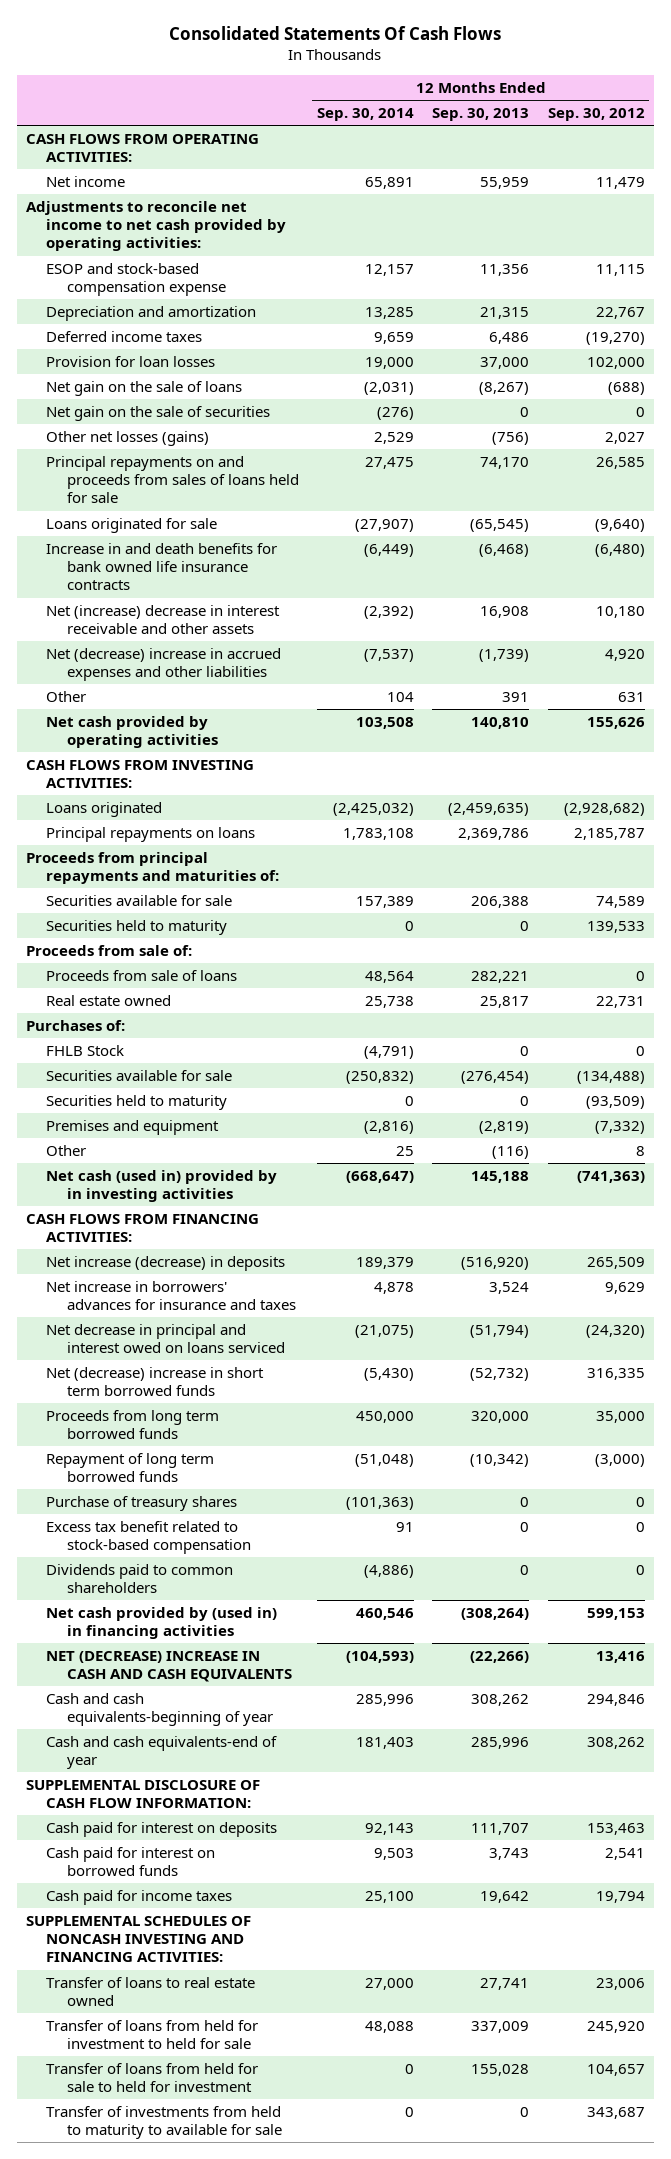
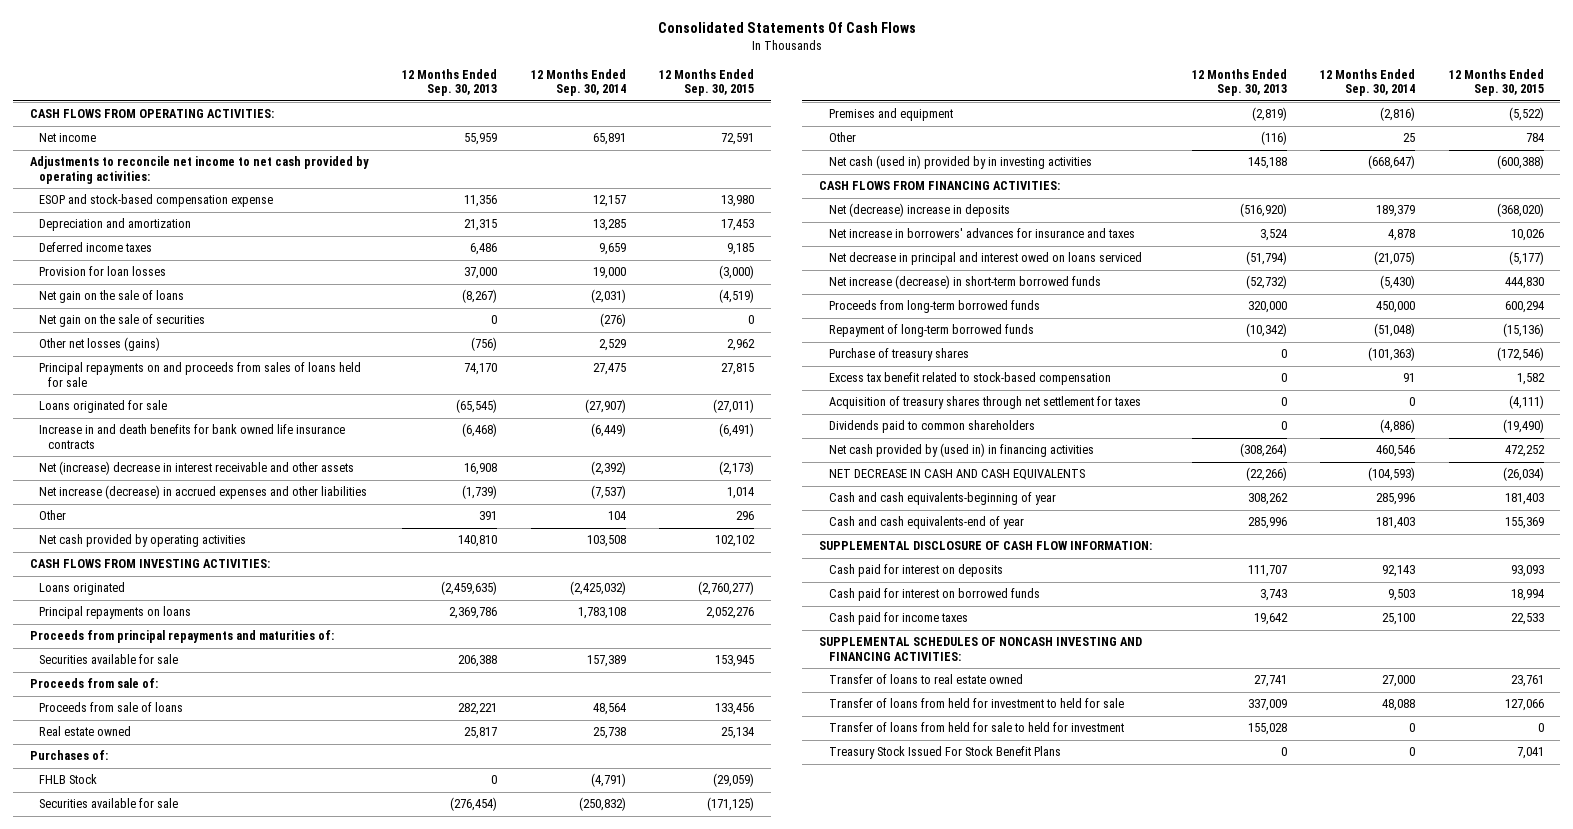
[547,107,645,121] Sep. 30, 2012 -> none
none -> [659,68,755,97] 12 Months Ended Sep. 30, 2015
[46,647,282,682] Net (decrease) increase in accrued expenses and other liabilities -> [38,485,367,500] Net increase (decrease) in accrued expenses and other liabilities
[46,919,228,935] Securities held to maturity -> none
[46,1094,228,1110] Securities held to maturity -> none
[46,1255,286,1271] Net increase (decrease) in deposits -> [828,203,1010,218] Net (decrease) increase in deposits
[46,1366,265,1397] Net (decrease) increase in short term borrowed funds -> [828,275,1101,290] Net increase (decrease) in short-term borrowed funds
[46,1409,220,1440] Proceeds from long term borrowed funds -> [828,300,1040,314] Proceeds from long-term borrowed funds
[46,1452,215,1483] Repayment of long term borrowed funds -> [828,324,1034,338] Repayment of long-term borrowed funds
none -> [828,396,1141,410] Acquisition of treasury shares through net settlement for taxes
[46,1650,292,1683] NET (DECREASE) INCREASE IN CASH AND CASH EQUIVALENTS -> [828,469,1085,481] NET DECREASE IN CASH AND CASH EQUIVALENTS
[46,2105,282,2140] Transfer of investments from held to maturity to available for sale -> none
none -> [828,746,1061,760] Treasury Stock Issued For Stock Benefit Plans

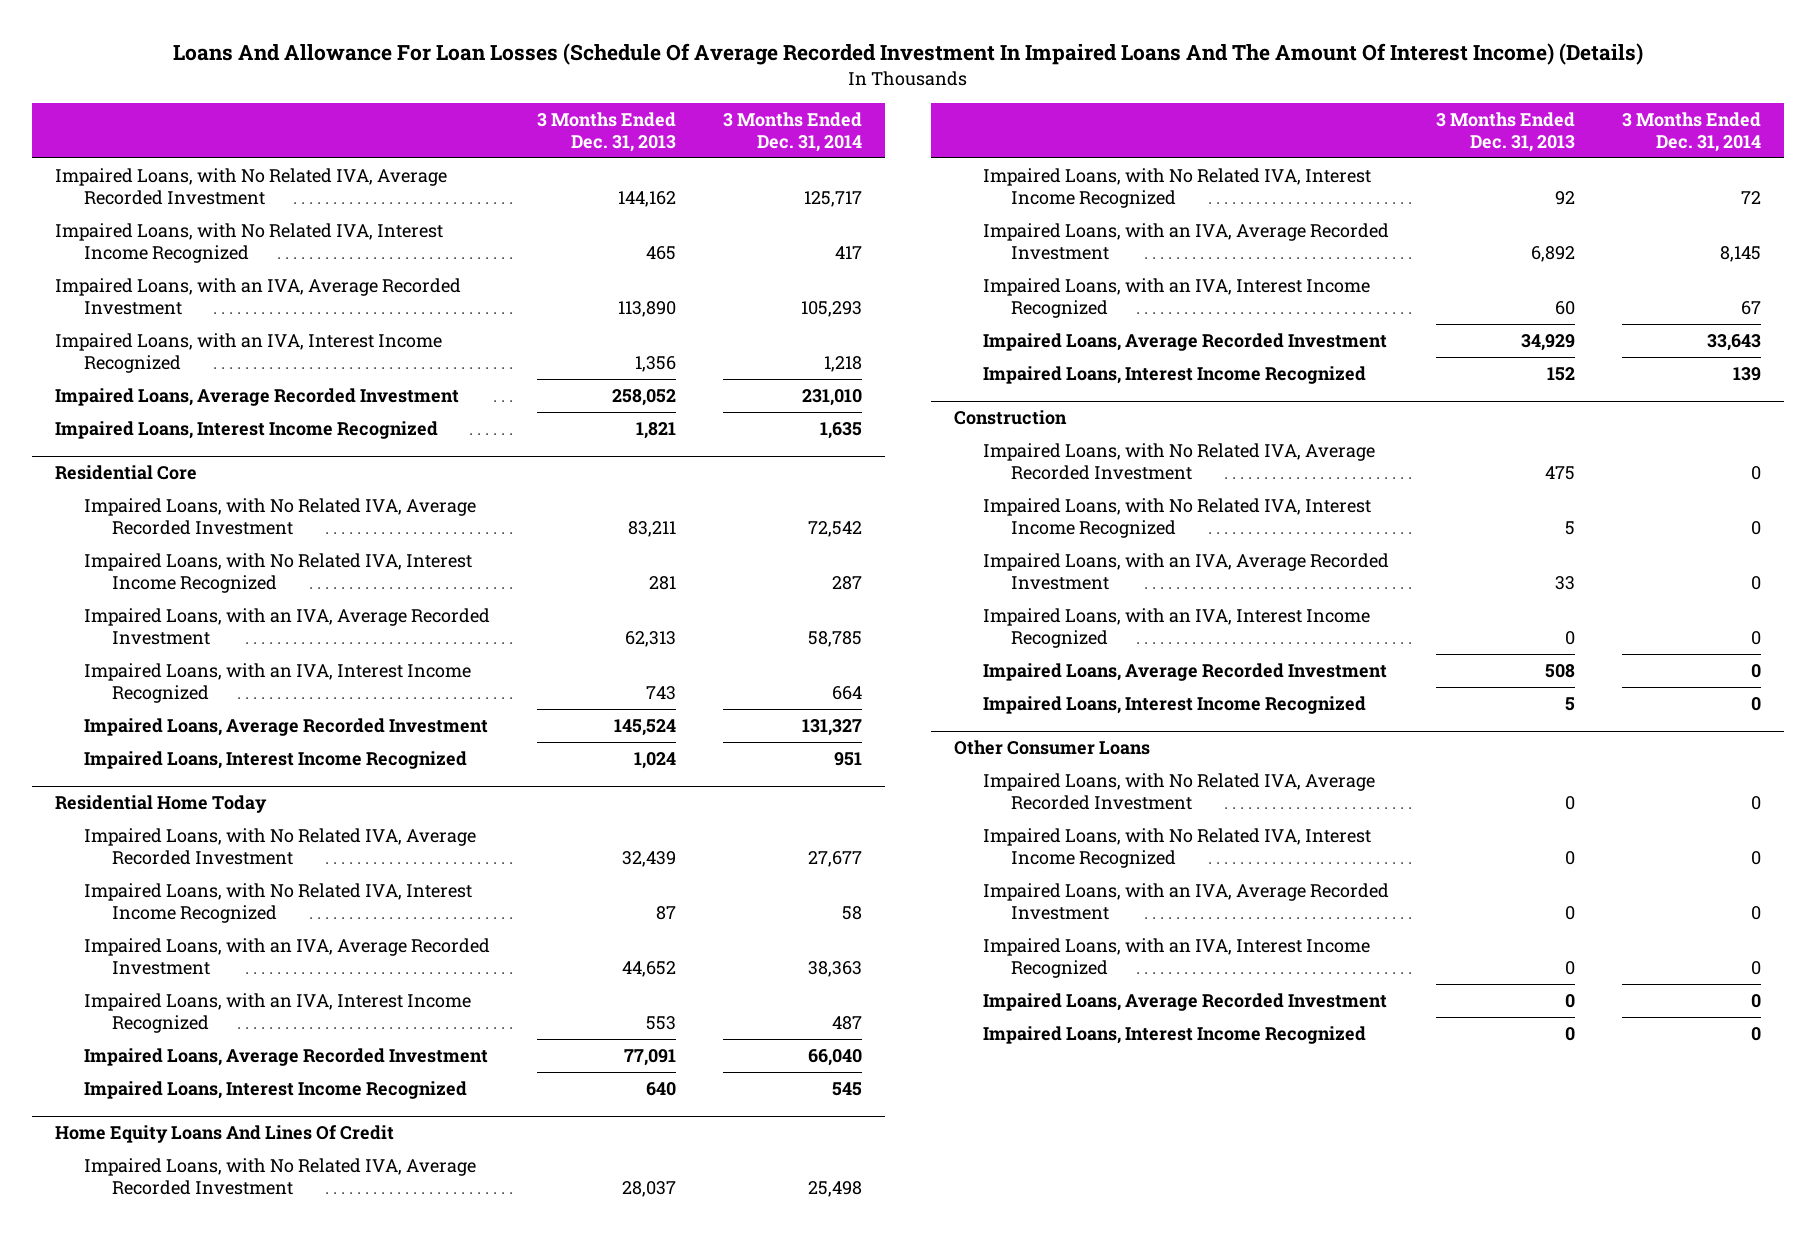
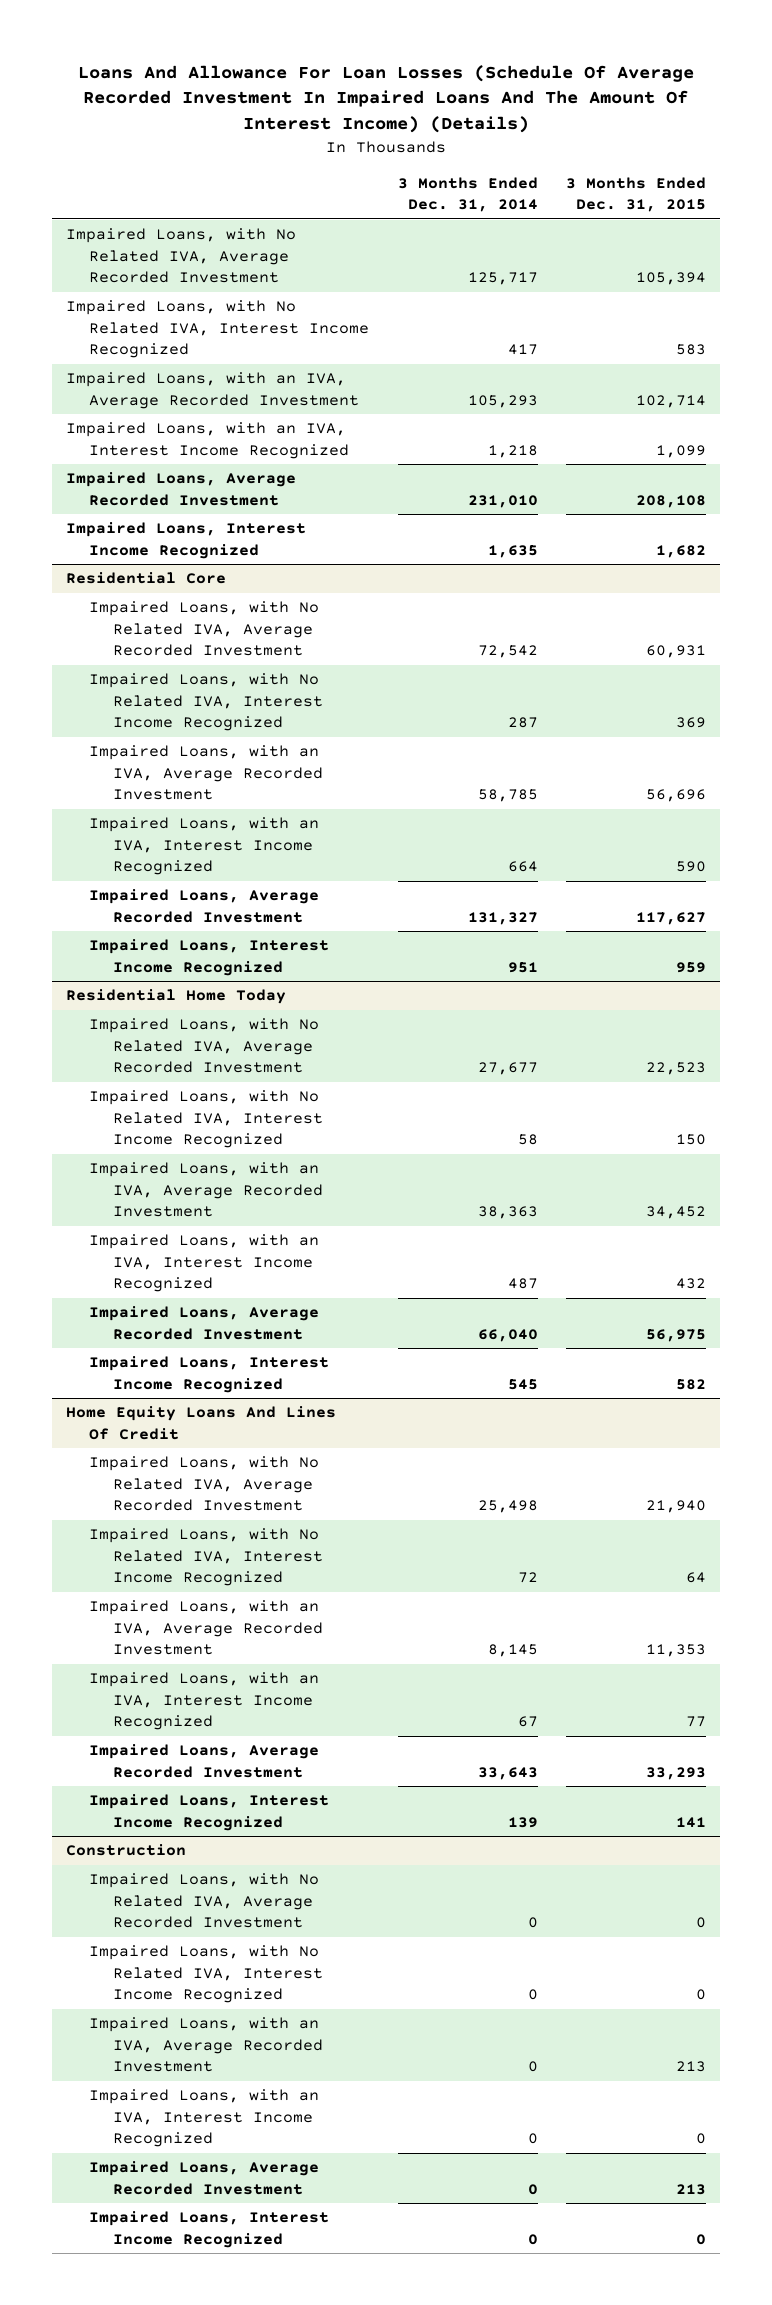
[536,111,676,153] 3 Months Ended Dec. 31, 2013 -> none
none -> [565,176,706,213] 3 Months Ended Dec. 31, 2015
[954,740,1151,756] Other Consumer Loans -> none
[982,772,1375,811] Impaired Loans, with No Related IVA, Average Recorded Investment -> none
[982,827,1371,869] Impaired Loans, with No Related IVA, Interest Income Recognized -> none
[982,882,1389,921] Impaired Loans, with an IVA, Average Recorded Investment -> none
[982,937,1370,979] Impaired Loans, with an IVA, Interest Income Recognized -> none
[982,992,1387,1011] Impaired Loans, Average Recorded Investment -> none
[982,1025,1366,1044] Impaired Loans, Interest Income Recognized -> none

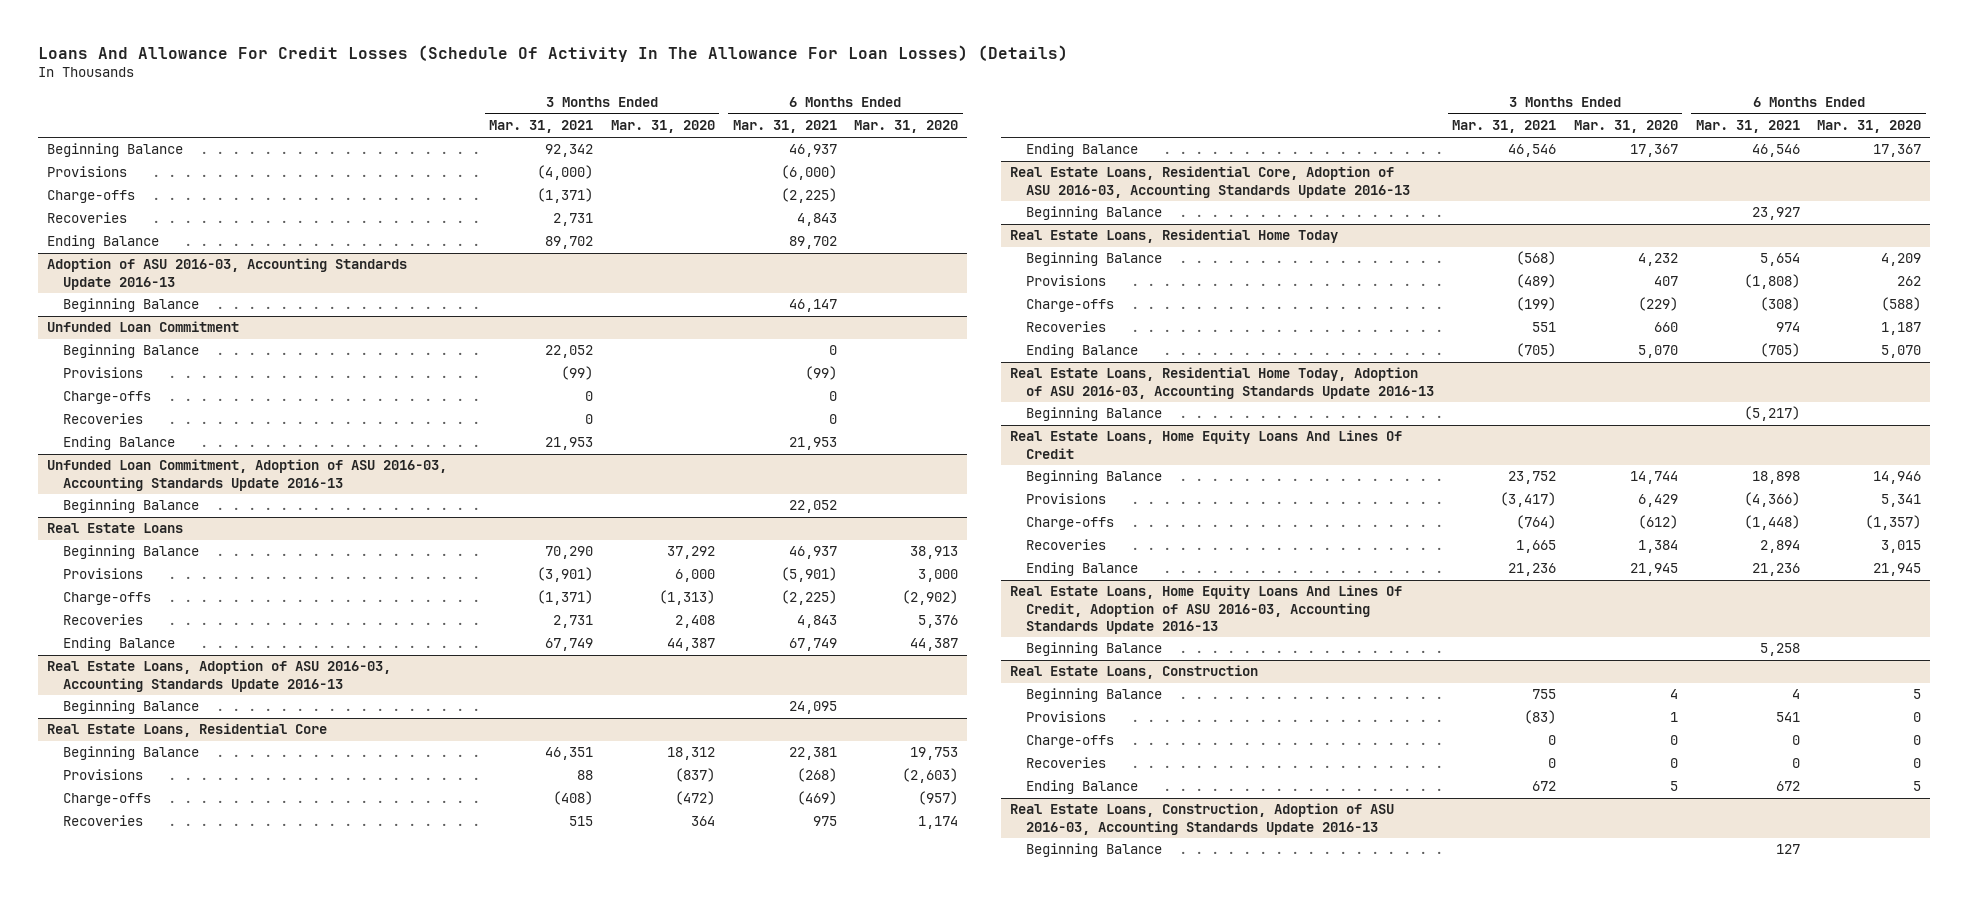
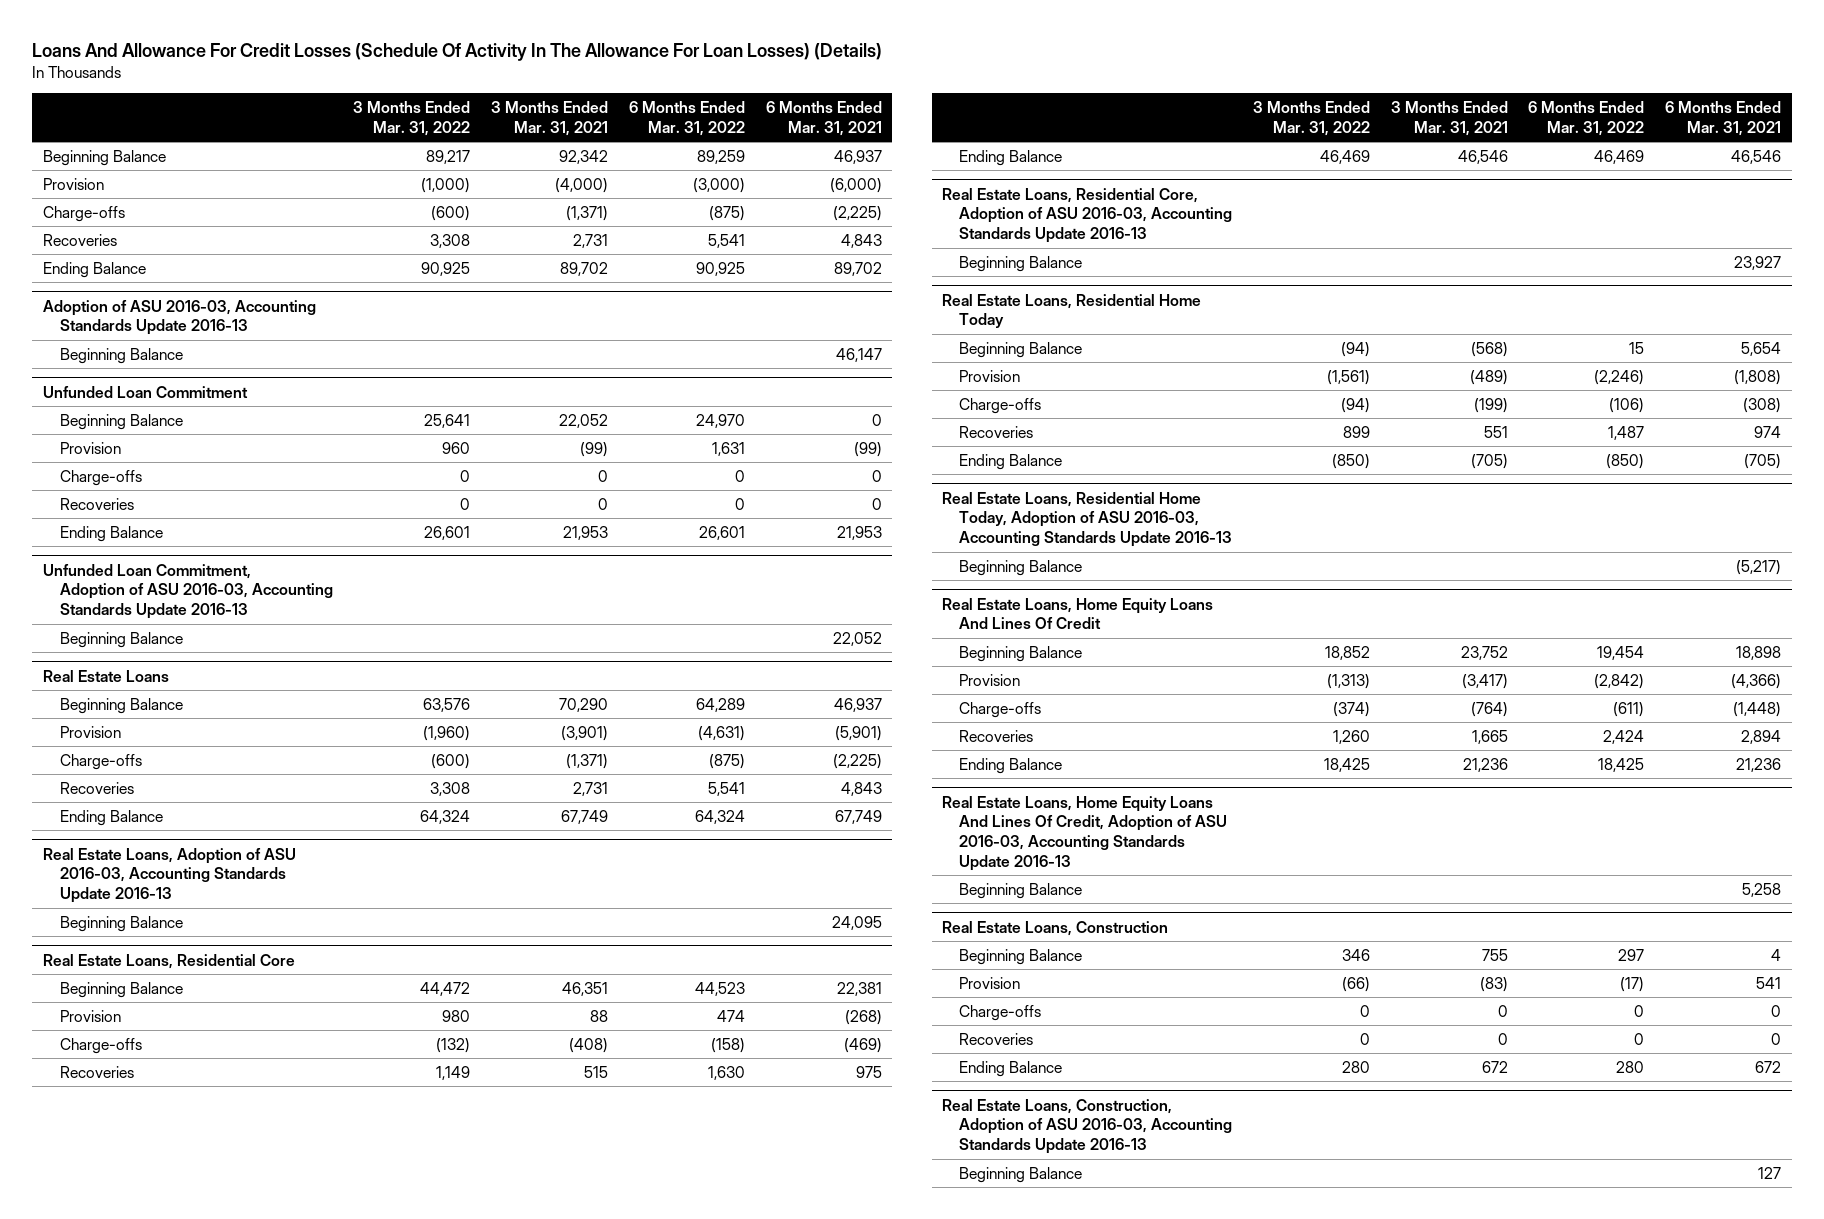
[610,120,715,134] Mar. 31, 2020 -> none
[854,120,959,134] Mar. 31, 2020 -> none
none -> [353,101,471,137] 3 Months Ended Mar. 31, 2022
none -> [629,101,746,137] 6 Months Ended Mar. 31, 2022
[46,166,127,178] Provisions -> [42,177,104,190] Provision
[63,367,144,379] Provisions -> [59,441,121,454] Provision
[63,568,144,580] Provisions -> [59,725,121,738] Provision
[63,769,144,781] Provisions -> [59,1009,121,1022] Provision
[1026,275,1107,287] Provisions -> [958,369,1020,382] Provision
[1026,493,1107,505] Provisions -> [958,673,1020,686] Provision
[1026,711,1107,723] Provisions -> [958,976,1020,989] Provision

